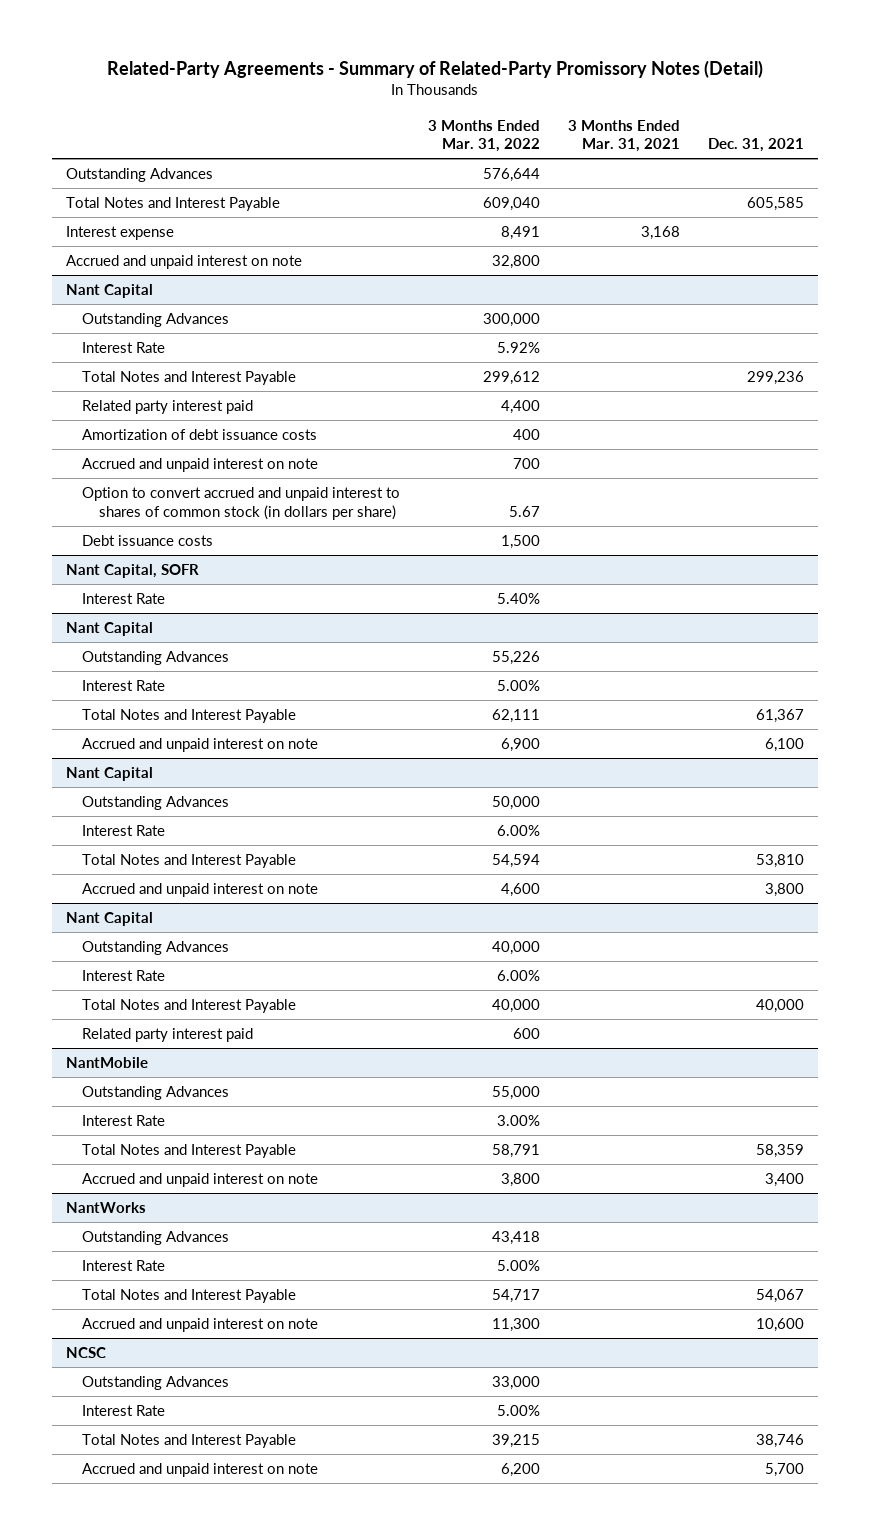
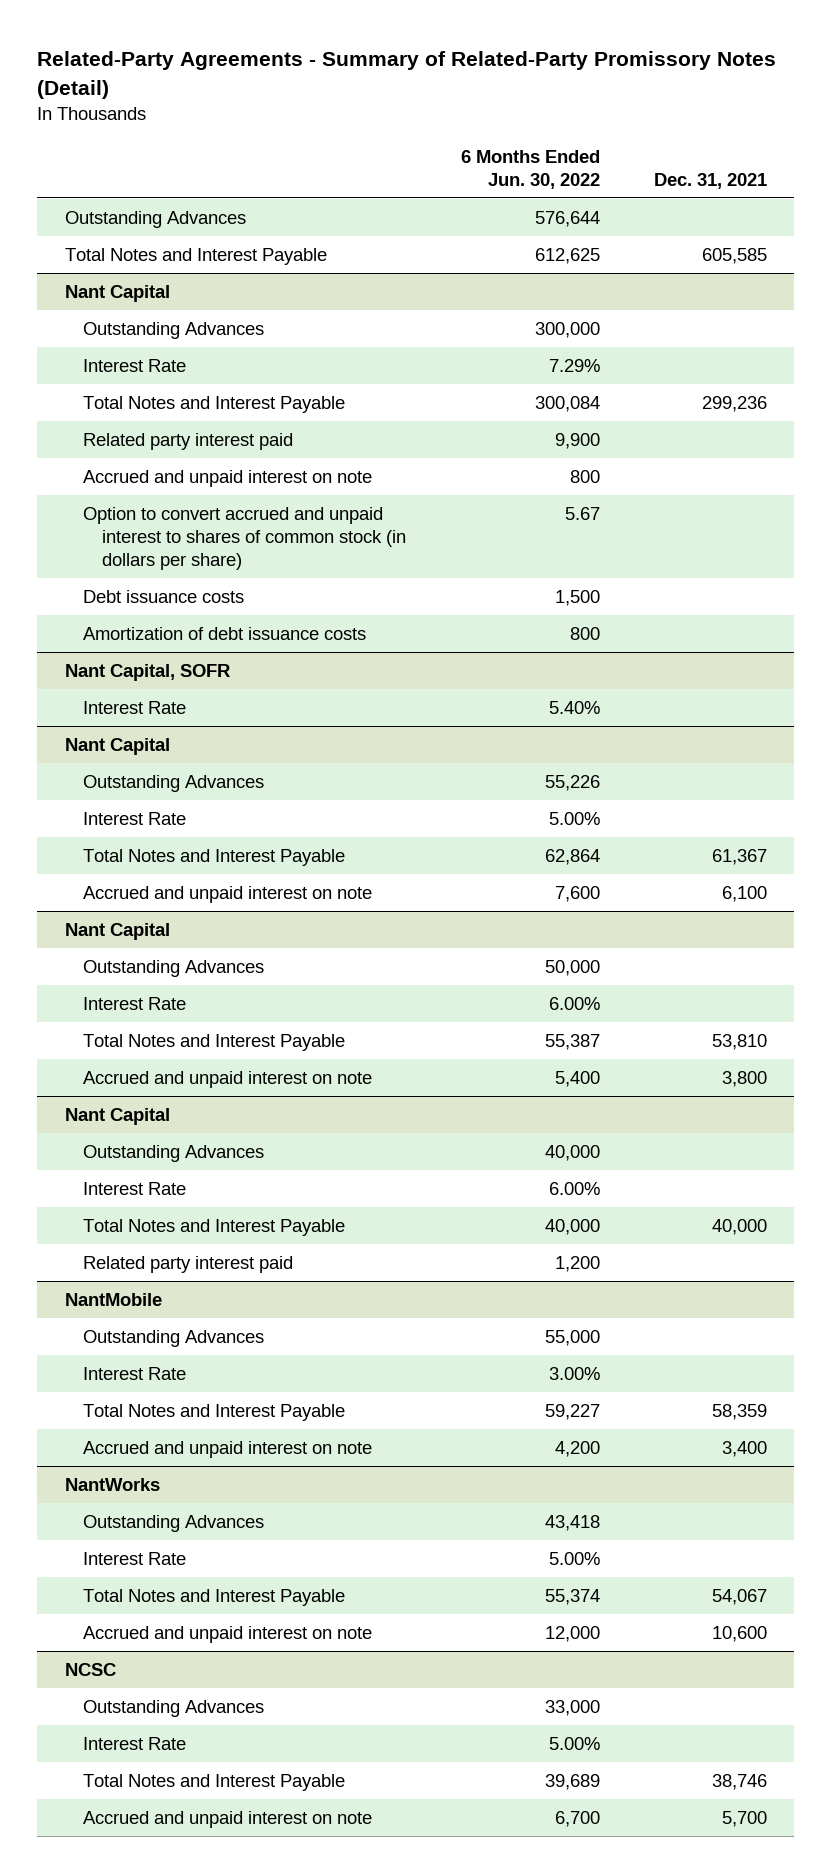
[428,119,541,153] 3 Months Ended Mar. 31, 2022 -> none
[568,119,681,153] 3 Months Ended Mar. 31, 2021 -> none
none -> [460,149,600,189] 6 Months Ended Jun. 30, 2022
[65,226,174,241] Interest expense -> none
[65,255,302,270] Accrued and unpaid interest on note -> none
[82,429,318,441] Amortization of debt issuance costs -> [83,626,367,640] Amortization of debt issuance costs

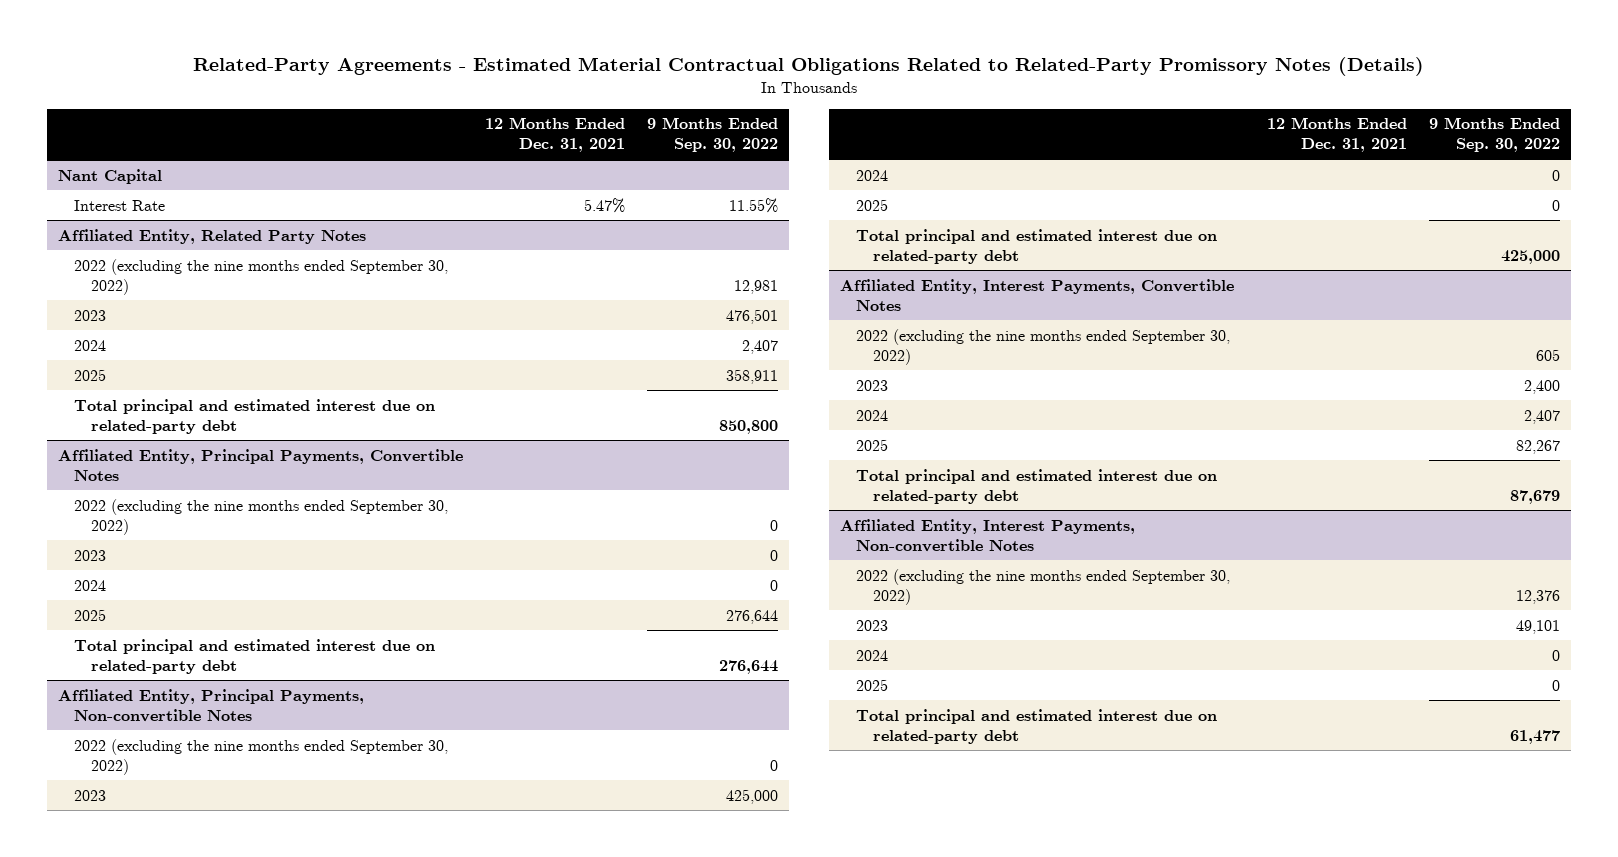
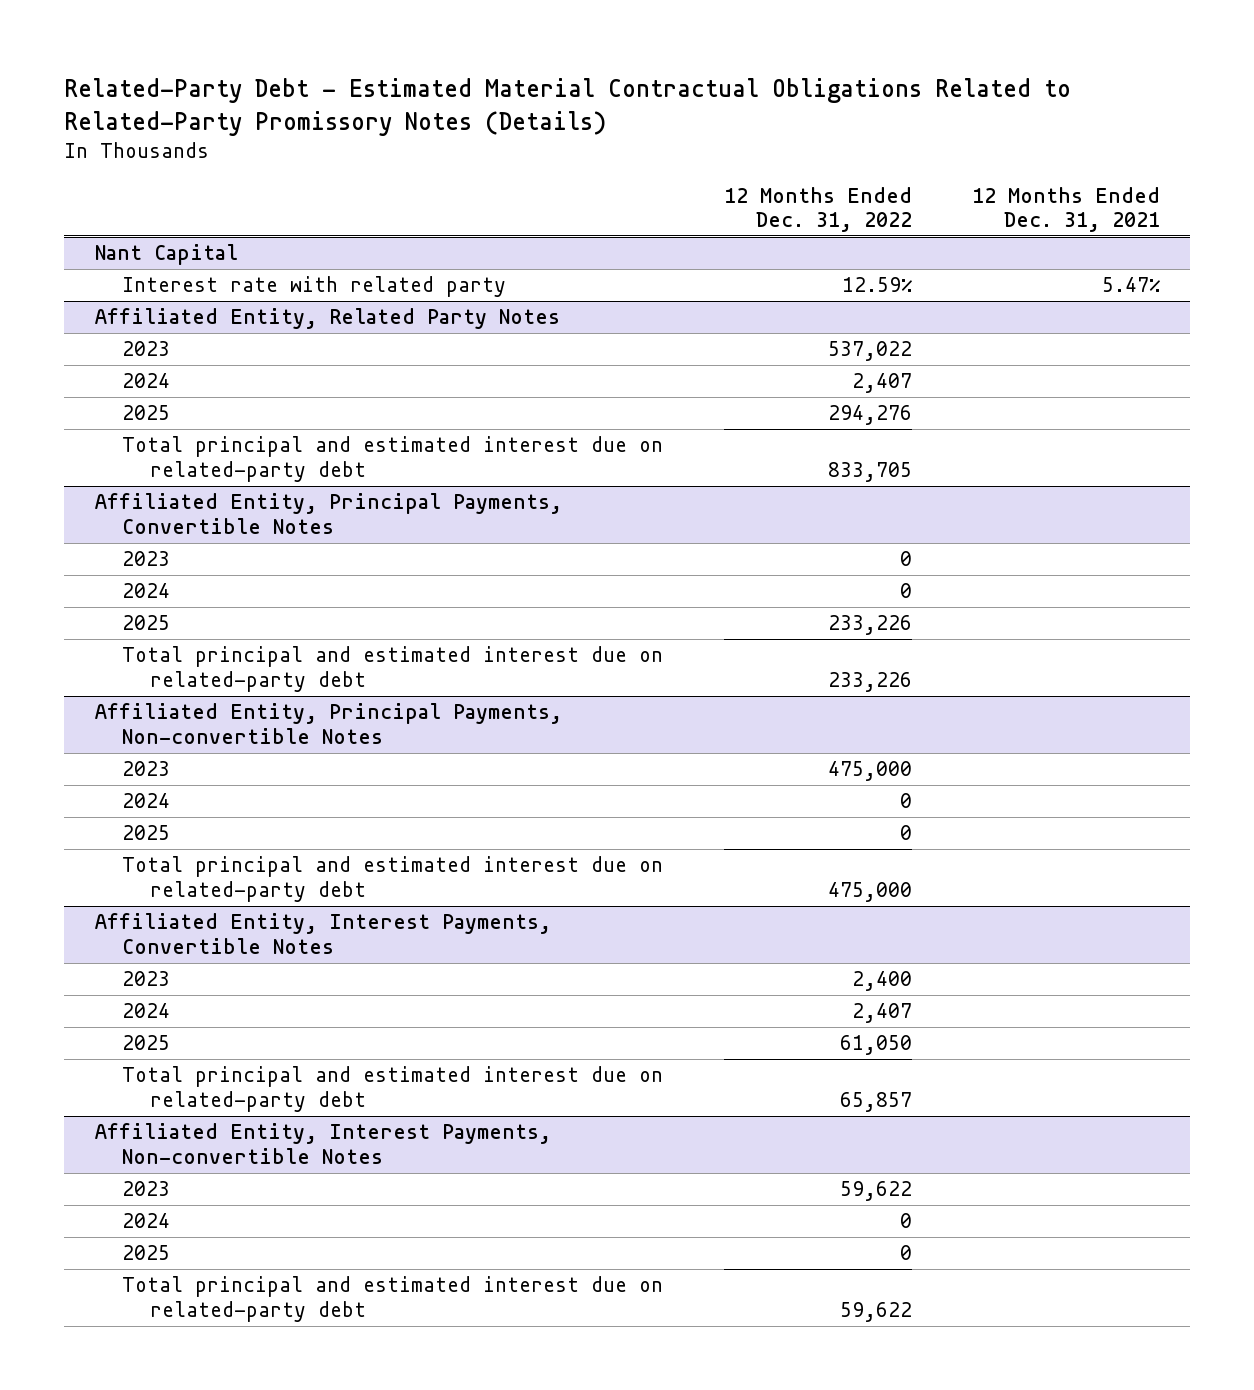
[193,57,1425,77] Related-Party Agreements - Estimated Material Contractual Obligations Related to Related-Party Promissory Notes (Details) -> [64,78,1072,136] Related-Party Debt - Estimated Material Contractual Obligations Related to Related-Party Promissory Notes (Details)
[647,117,779,153] 9 Months Ended Sep. 30, 2022 -> none
none -> [723,186,912,233] 12 Months Ended Dec. 31, 2022
[74,199,166,211] Interest Rate -> [122,276,507,298] Interest rate with related party
[74,258,449,295] 2022 (excluding the nine months ended September 30, 2022) -> none
[74,498,449,535] 2022 (excluding the nine months ended September 30, 2022) -> none
[74,738,449,775] 2022 (excluding the nine months ended September 30, 2022) -> none
[856,328,1231,365] 2022 (excluding the nine months ended September 30, 2022) -> none
[856,568,1231,605] 2022 (excluding the nine months ended September 30, 2022) -> none

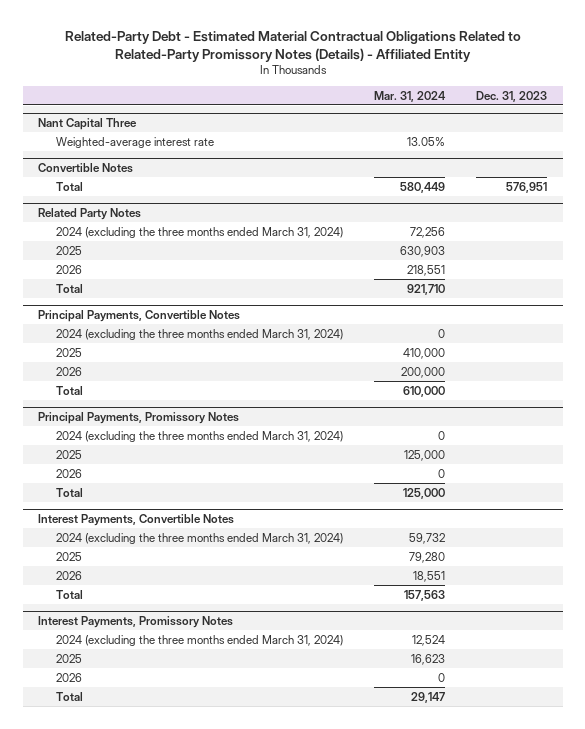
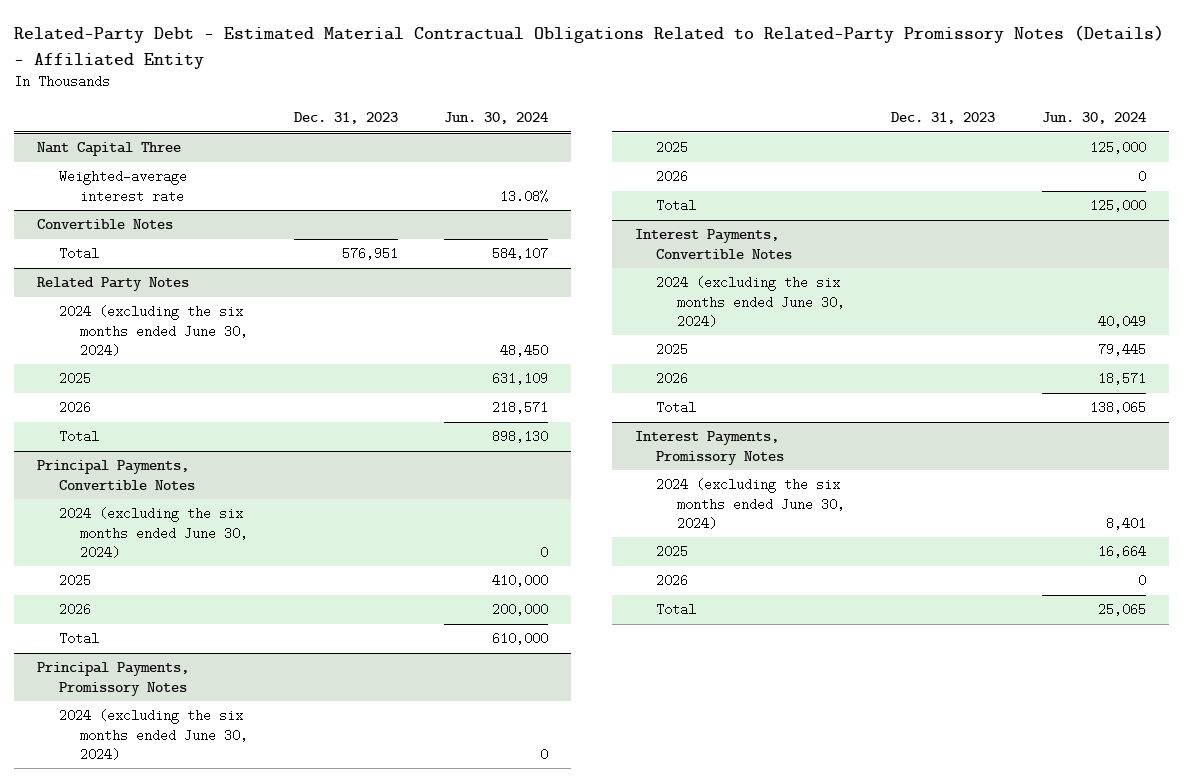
[374,90,447,102] Mar. 31, 2024 -> none
none -> [444,112,549,125] Jun. 30, 2024
[56,226,344,238] 2024 (excluding the three months ended March 31, 2024) -> [58,305,248,357] 2024 (excluding the six months ended June 30, 2024)
[56,328,344,340] 2024 (excluding the three months ended March 31, 2024) -> [58,507,248,559] 2024 (excluding the six months ended June 30, 2024)
[56,430,344,442] 2024 (excluding the three months ended March 31, 2024) -> [58,709,248,761] 2024 (excluding the six months ended June 30, 2024)
[56,532,344,544] 2024 (excluding the three months ended March 31, 2024) -> [656,276,846,328] 2024 (excluding the six months ended June 30, 2024)
[56,634,344,646] 2024 (excluding the three months ended March 31, 2024) -> [656,478,846,530] 2024 (excluding the six months ended June 30, 2024)

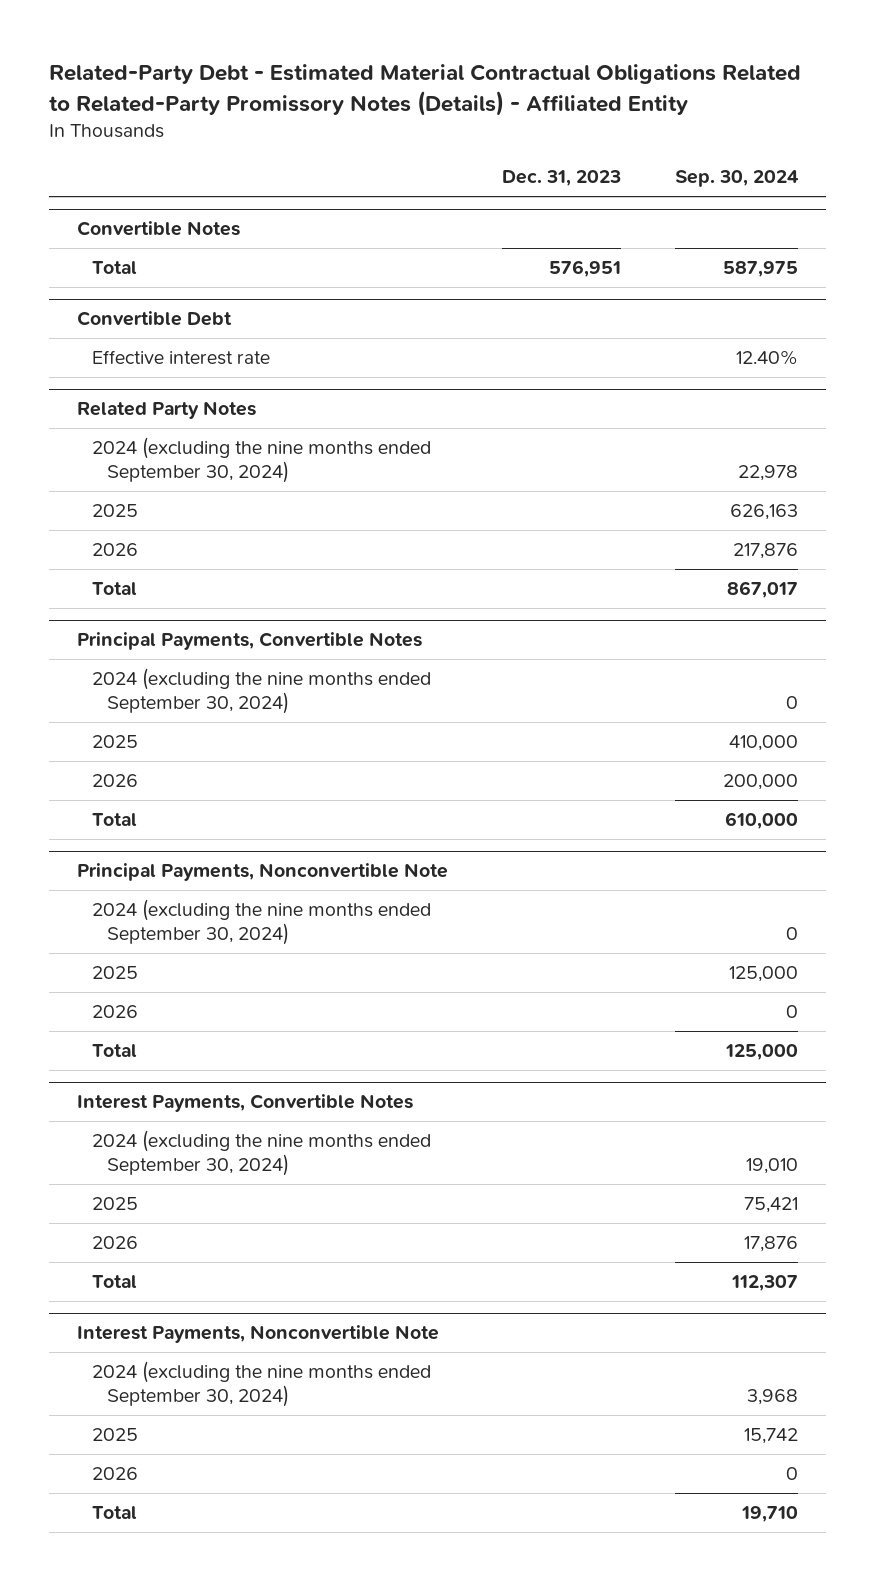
[444,112,549,125] Jun. 30, 2024 -> none
none -> [675,170,800,188] Sep. 30, 2024
[37,142,182,157] Nant Capital Three -> none
[58,170,187,203] Weighted-average interest rate -> none
none -> [76,311,232,327] Convertible Debt
none -> [91,350,270,366] Effective interest rate
[58,305,248,357] 2024 (excluding the six months ended June 30, 2024) -> [91,437,431,484] 2024 (excluding the nine months ended September 30, 2024)
[58,507,248,559] 2024 (excluding the six months ended June 30, 2024) -> [91,668,431,715] 2024 (excluding the nine months ended September 30, 2024)
[37,662,190,696] Principal Payments, Promissory Notes -> none
[58,709,248,761] 2024 (excluding the six months ended June 30, 2024) -> none
[656,141,689,155] 2025 -> none
[656,170,689,184] 2026 -> none
[656,199,697,213] Total -> none
none -> [76,863,448,882] Principal Payments, Nonconvertible Note
none -> [91,899,431,946] 2024 (excluding the nine months ended September 30, 2024)
none -> [91,966,138,980] 2025
none -> [91,1005,138,1019] 2026
none -> [91,1044,137,1058] Total
[656,276,846,328] 2024 (excluding the six months ended June 30, 2024) -> [91,1130,431,1177] 2024 (excluding the nine months ended September 30, 2024)
[634,431,785,465] Interest Payments, Promissory Notes -> none
[656,478,846,530] 2024 (excluding the six months ended June 30, 2024) -> none
[656,545,689,559] 2025 -> none
[656,574,689,588] 2026 -> none
[656,603,697,617] Total -> none
none -> [76,1325,439,1344] Interest Payments, Nonconvertible Note
none -> [91,1361,431,1408] 2024 (excluding the nine months ended September 30, 2024)
none -> [91,1428,138,1442] 2025
none -> [91,1467,138,1481] 2026
none -> [91,1506,137,1520] Total

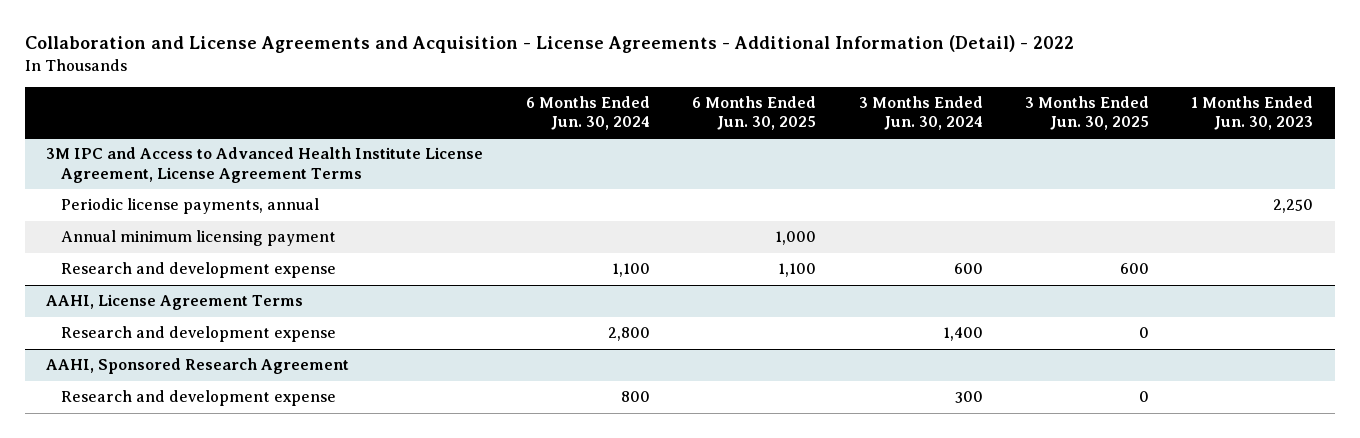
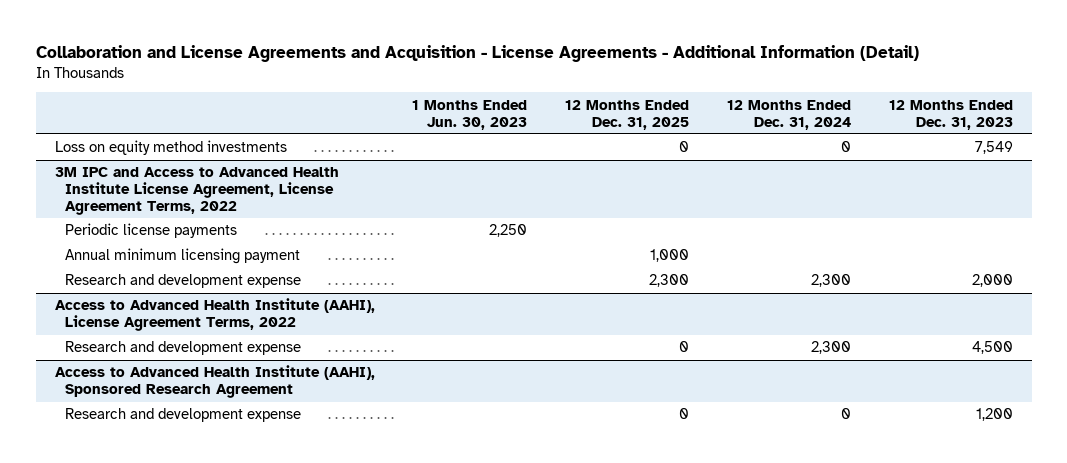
[24,35,1074,54] Collaboration and License Agreements and Acquisition - License Agreements - Additional Information (Detail) - 2022 -> [35,45,919,63] Collaboration and License Agreements and Acquisition - License Agreements - Additional Information (Detail)
[525,95,650,131] 6 Months Ended Jun. 30, 2024 -> none
[692,95,817,131] 6 Months Ended Jun. 30, 2025 -> none
[858,95,983,131] 3 Months Ended Jun. 30, 2024 -> none
[1024,95,1149,131] 3 Months Ended Jun. 30, 2025 -> none
none -> [565,99,690,130] 12 Months Ended Dec. 31, 2025
none -> [726,99,851,130] 12 Months Ended Dec. 31, 2024
none -> [888,99,1013,130] 12 Months Ended Dec. 31, 2023
none -> [54,140,287,156] Loss on equity method investments
[46,147,484,183] 3M IPC and Access to Advanced Health Institute License Agreement, License Agreement Terms -> [54,167,339,215] 3M IPC and Access to Advanced Health Institute License Agreement, License Agreement Terms, 2022
[61,198,320,215] Periodic license payments, annual -> [65,223,238,239] Periodic license payments
[46,294,304,311] AAHI, License Agreement Terms -> [54,298,375,332] Access to Advanced Health Institute (AAHI), License Agreement Terms, 2022
[46,358,350,375] AAHI, Sponsored Research Agreement -> [54,365,375,399] Access to Advanced Health Institute (AAHI), Sponsored Research Agreement

